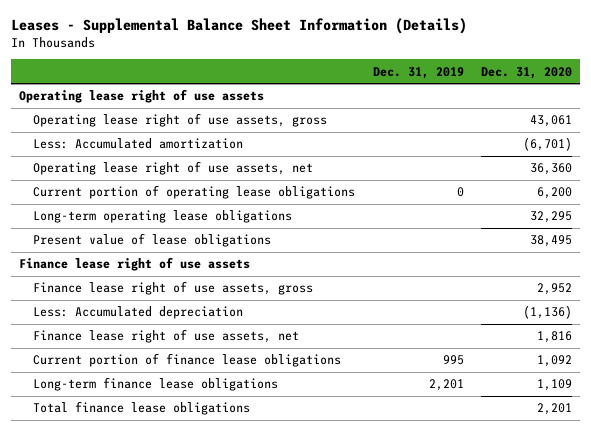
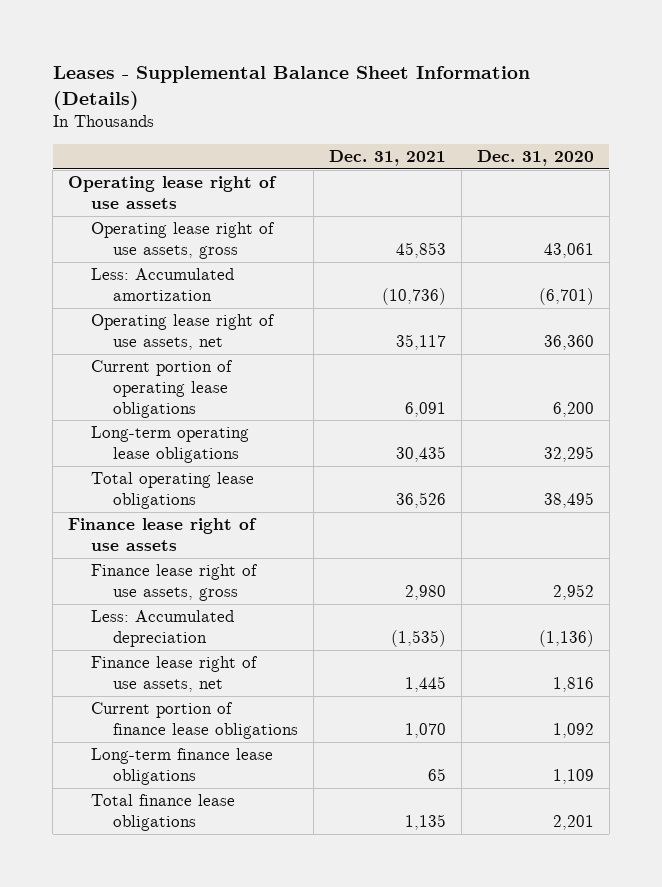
[372,66,464,79] Dec. 31, 2019 -> none
none -> [328,150,446,167] Dec. 31, 2021
[33,233,272,248] Present value of lease obligations -> [90,472,254,509] Total operating lease obligations

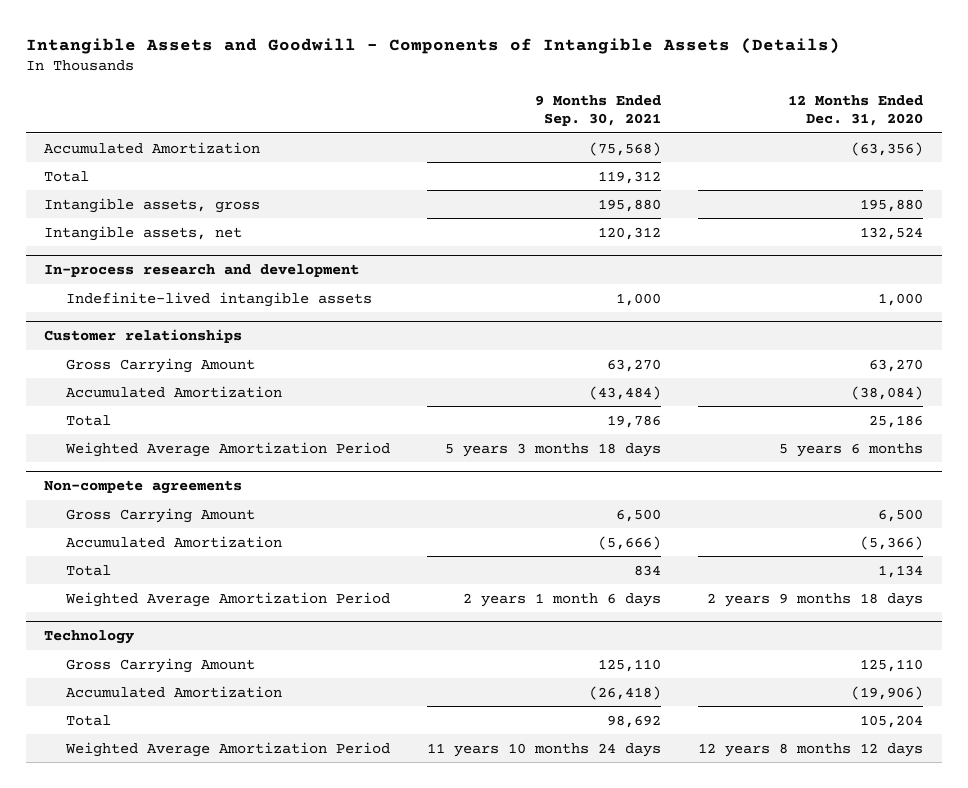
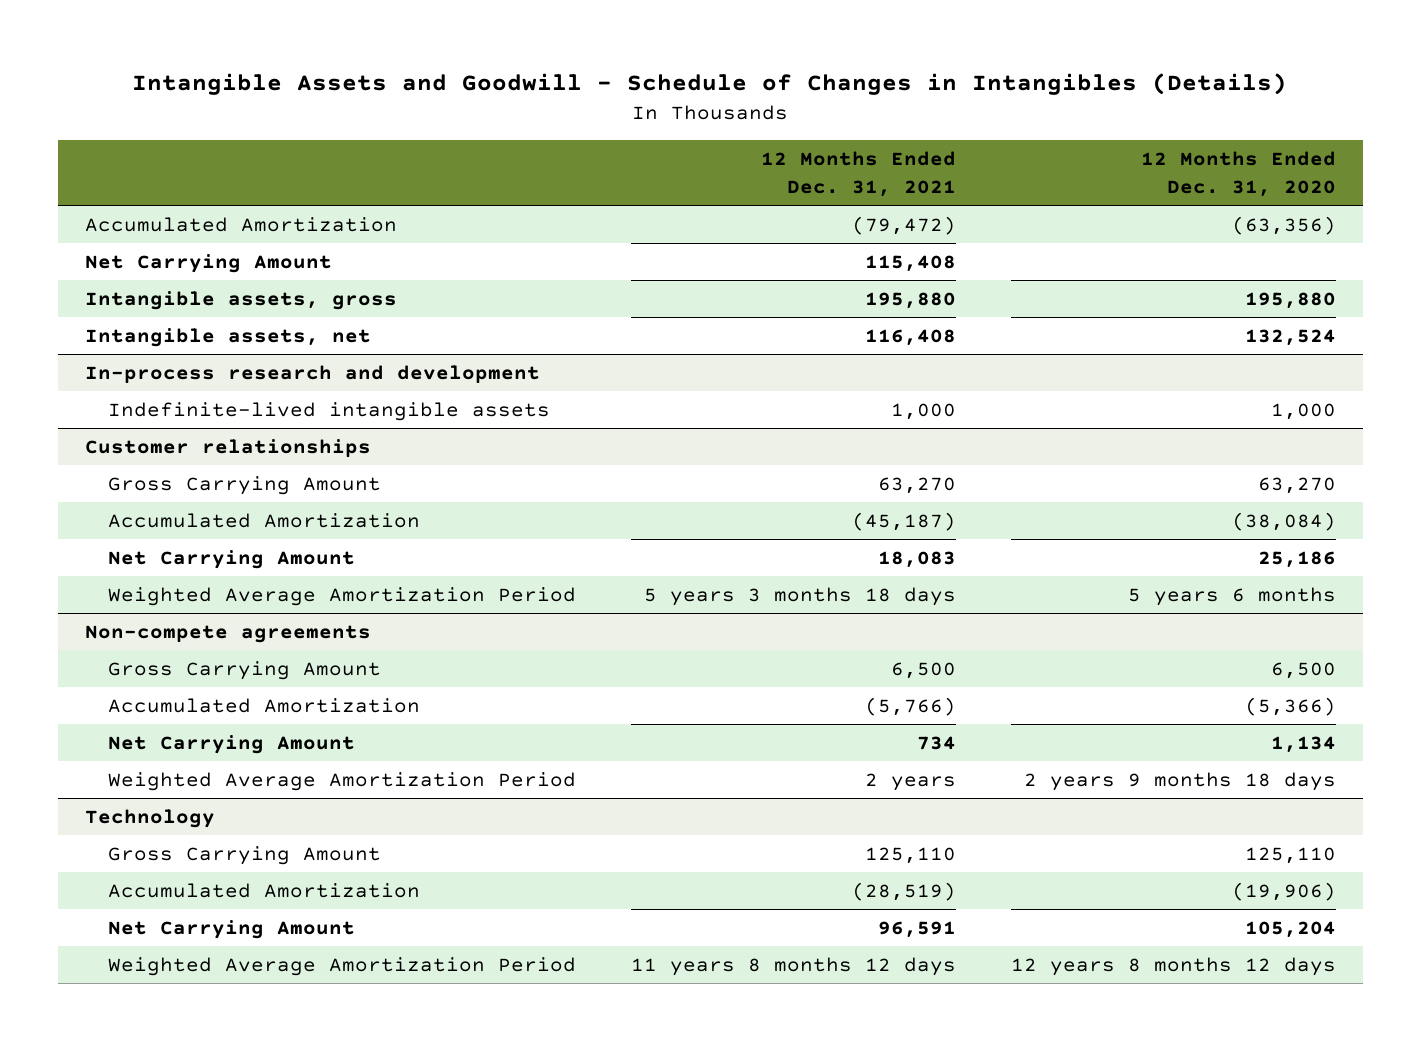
[25,37,840,54] Intangible Assets and Goodwill - Components of Intangible Assets (Details) -> [132,73,1288,96] Intangible Assets and Goodwill - Schedule of Changes in Intangibles (Details)
[535,94,662,126] 9 Months Ended Sep. 30, 2021 -> none
none -> [760,151,956,197] 12 Months Ended Dec. 31, 2021
[44,170,90,182] Total -> [84,253,332,273] Net Carrying Amount
[65,414,111,426] Total -> [108,549,356,569] Net Carrying Amount
[65,564,111,576] Total -> [108,734,356,754] Net Carrying Amount
[65,714,111,726] Total -> [108,919,356,939] Net Carrying Amount

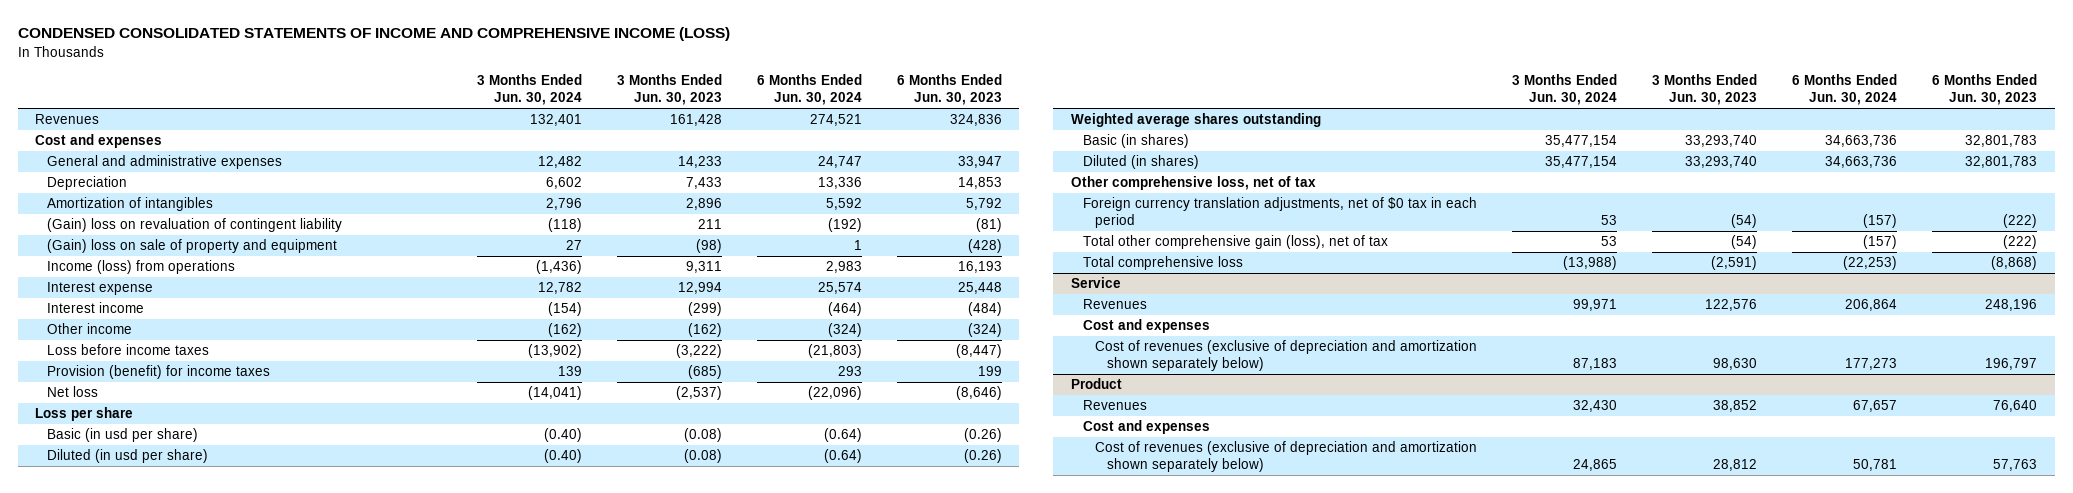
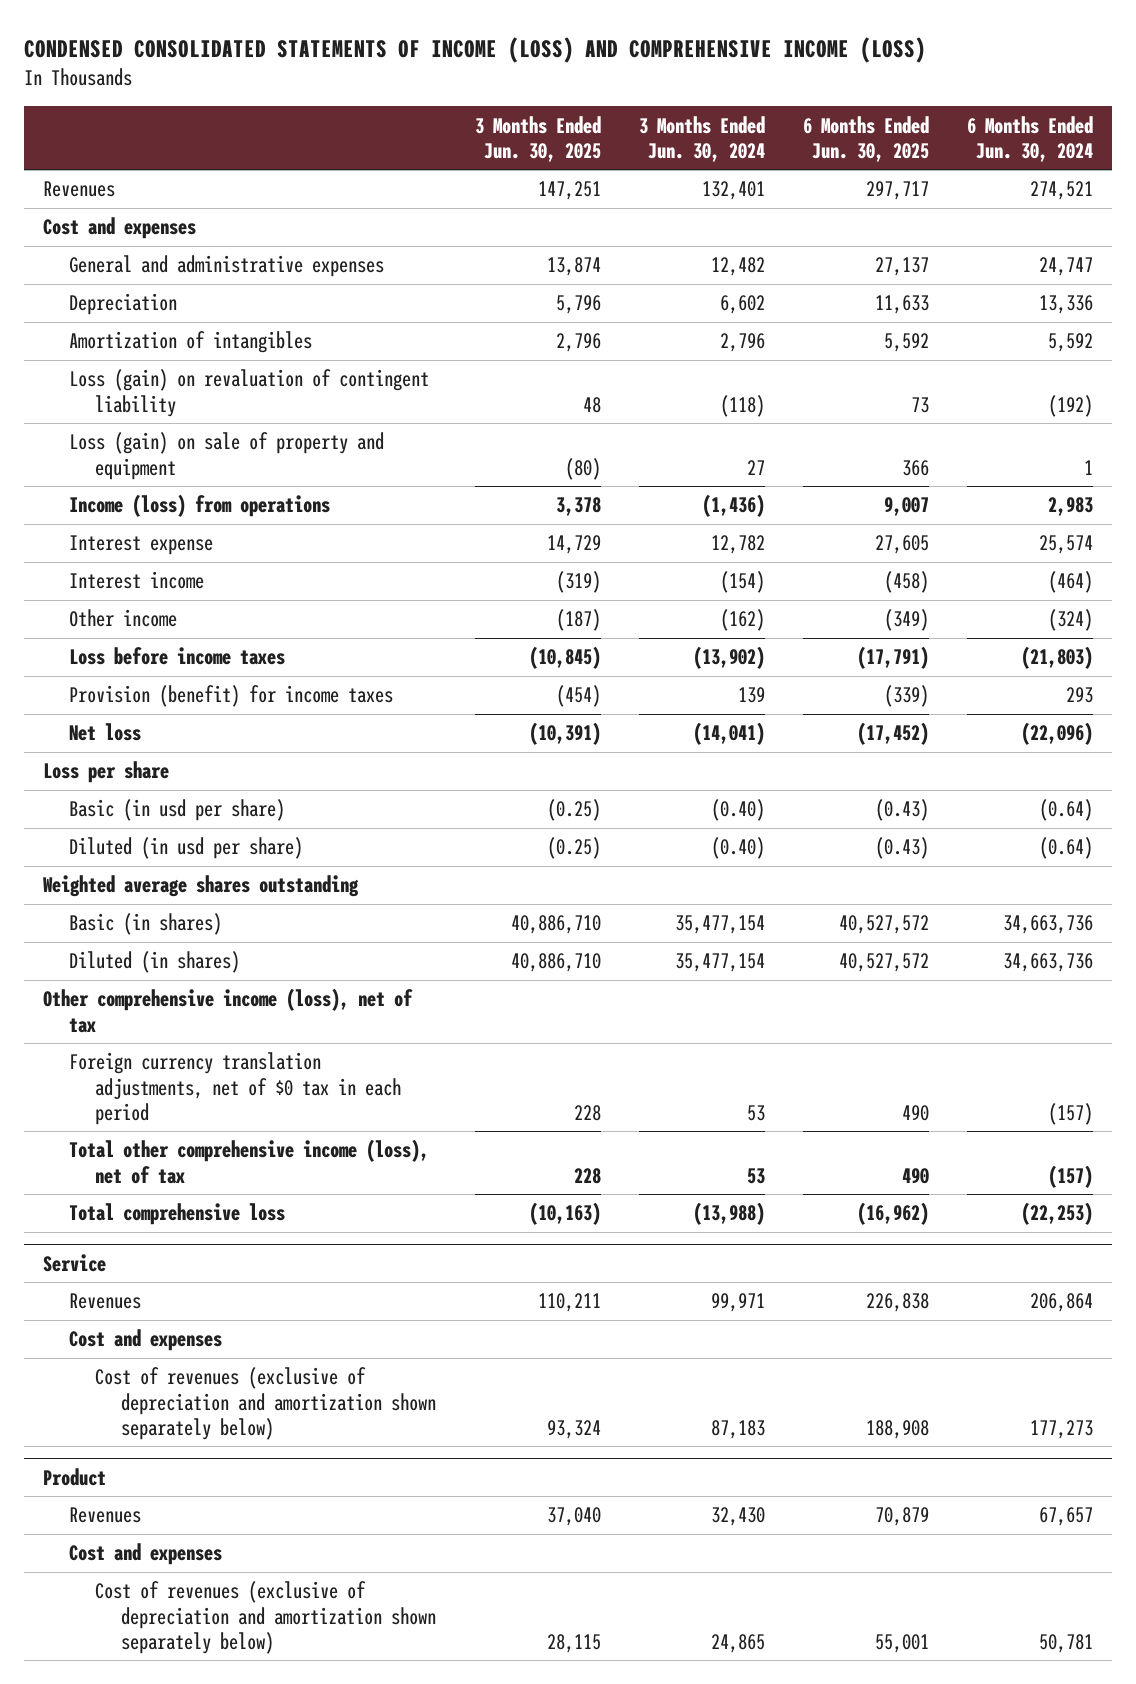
[17,27,730,42] CONDENSED CONSOLIDATED STATEMENTS OF INCOME AND COMPREHENSIVE INCOME (LOSS) -> [24,36,927,63] CONDENSED CONSOLIDATED STATEMENTS OF INCOME (LOSS) AND COMPREHENSIVE INCOME (LOSS)
[616,74,722,106] 3 Months Ended Jun. 30, 2023 -> none
[896,74,1002,106] 6 Months Ended Jun. 30, 2023 -> none
none -> [474,115,601,162] 3 Months Ended Jun. 30, 2025
none -> [802,115,929,162] 6 Months Ended Jun. 30, 2025
[47,218,343,233] (Gain) loss on revaluation of contingent liability -> [69,369,430,417] Loss (gain) on revaluation of contingent liability
[47,239,338,254] (Gain) loss on sale of property and equipment -> [69,432,385,480] Loss (gain) on sale of property and equipment
[1070,176,1316,191] Other comprehensive loss, net of tax -> [43,988,414,1033] Other comprehensive income (loss), net of tax
[1082,235,1388,250] Total other comprehensive gain (loss), net of tax -> [69,1139,430,1184] Total other comprehensive income (loss), net of tax

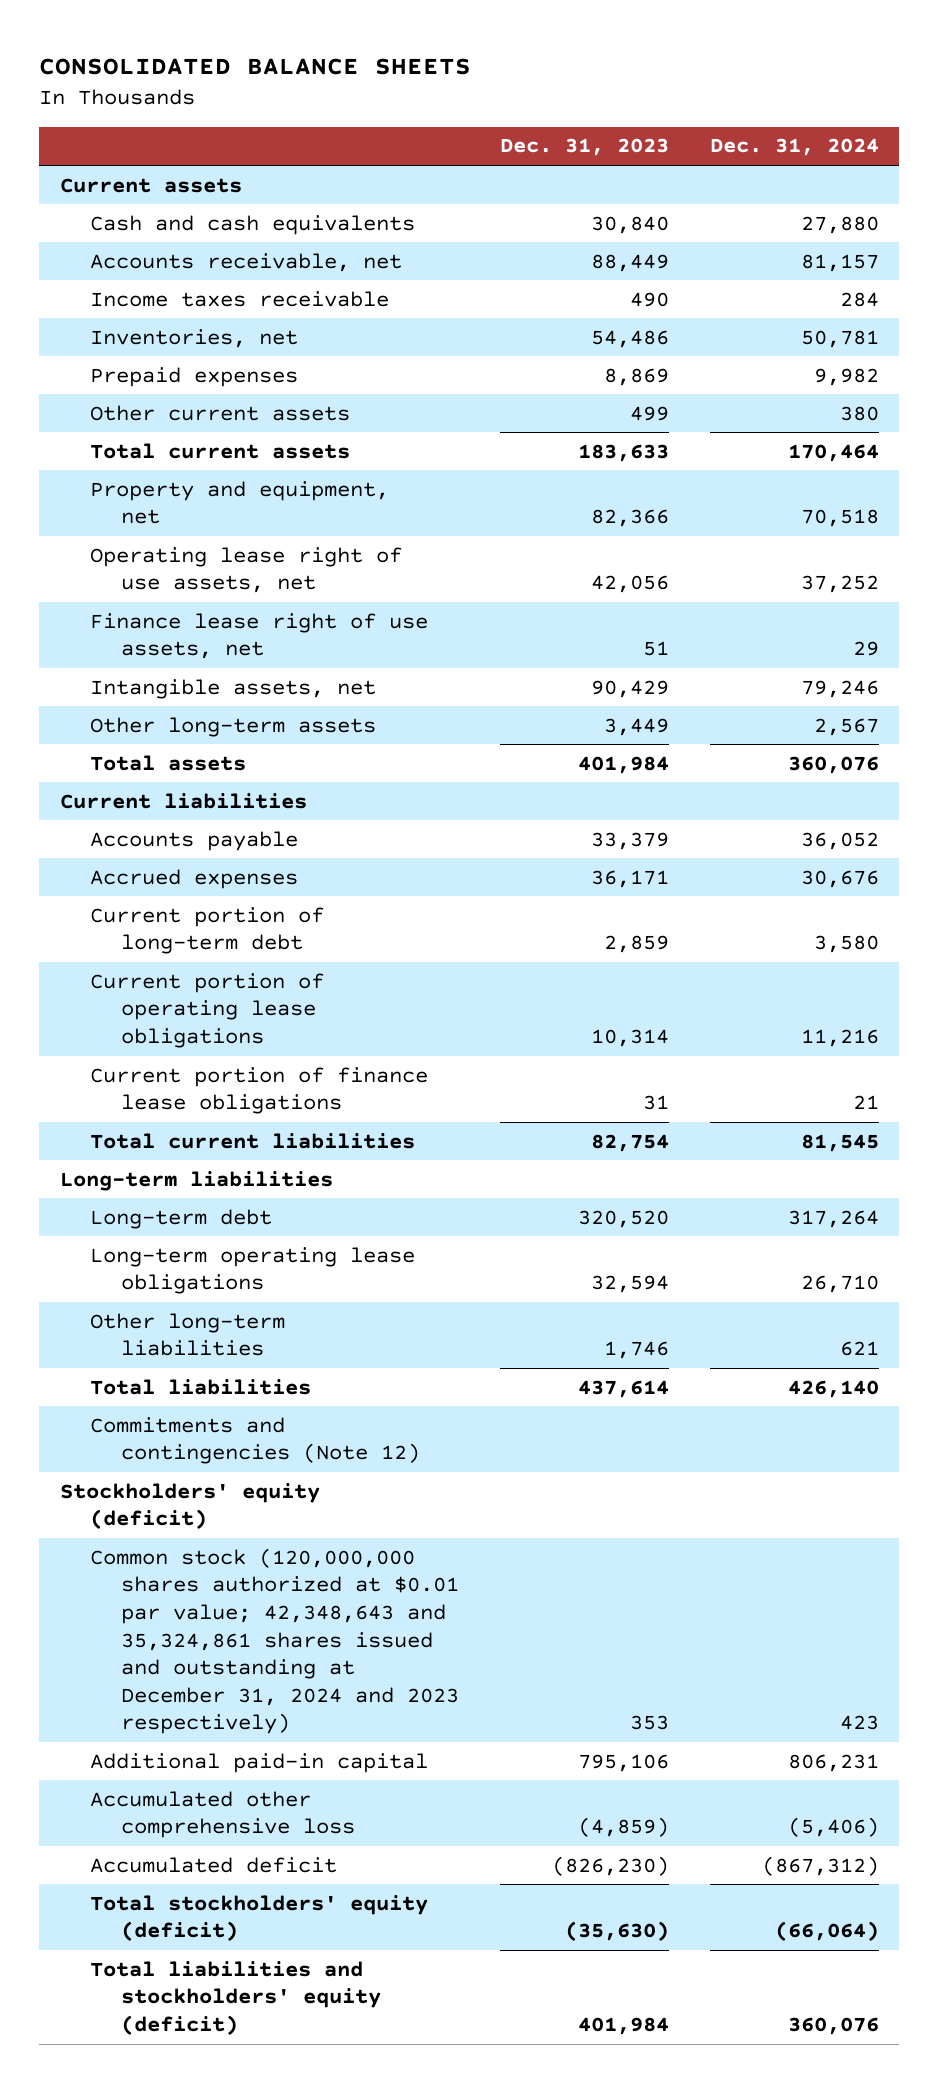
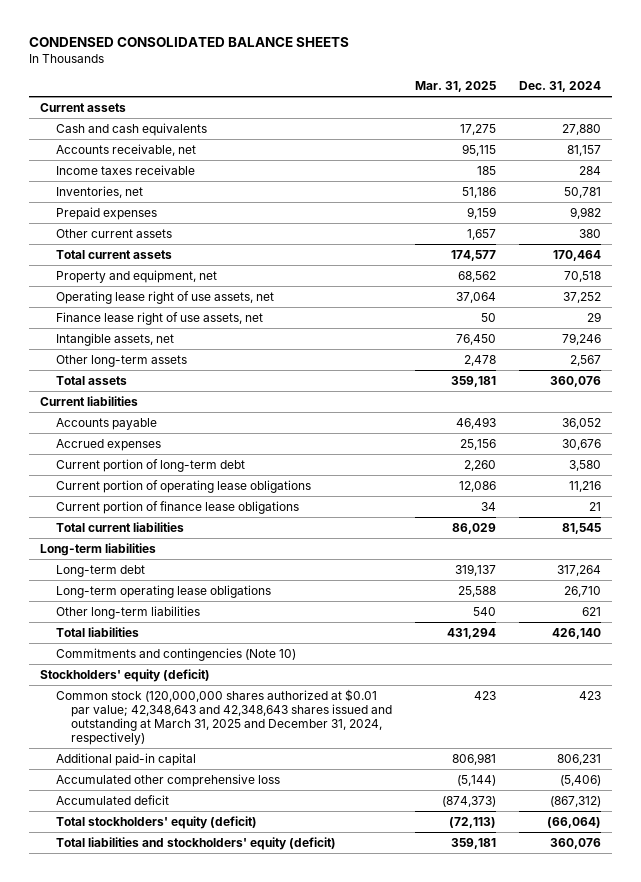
[39,57,472,75] CONSOLIDATED BALANCE SHEETS -> [28,36,349,47] CONDENSED CONSOLIDATED BALANCE SHEETS
[499,138,669,157] Dec. 31, 2023 -> none
none -> [415,80,497,92] Mar. 31, 2025
[90,1416,420,1465] Commitments and contingencies (Note 12) -> [55,647,296,661] Commitments and contingencies (Note 10)
[90,1547,459,1735] Common stock (120,000,000 shares authorized at $0.01 par value; 42,348,643 and 35,324,861 shares issued and outstanding at December 31, 2024 and 2023 respectively) -> [55,688,393,746] Common stock (120,000,000 shares authorized at $0.01 par value; 42,348,643 and 42,348,643 shares issued and outstanding at March 31, 2025 and December 31, 2024, respectively)

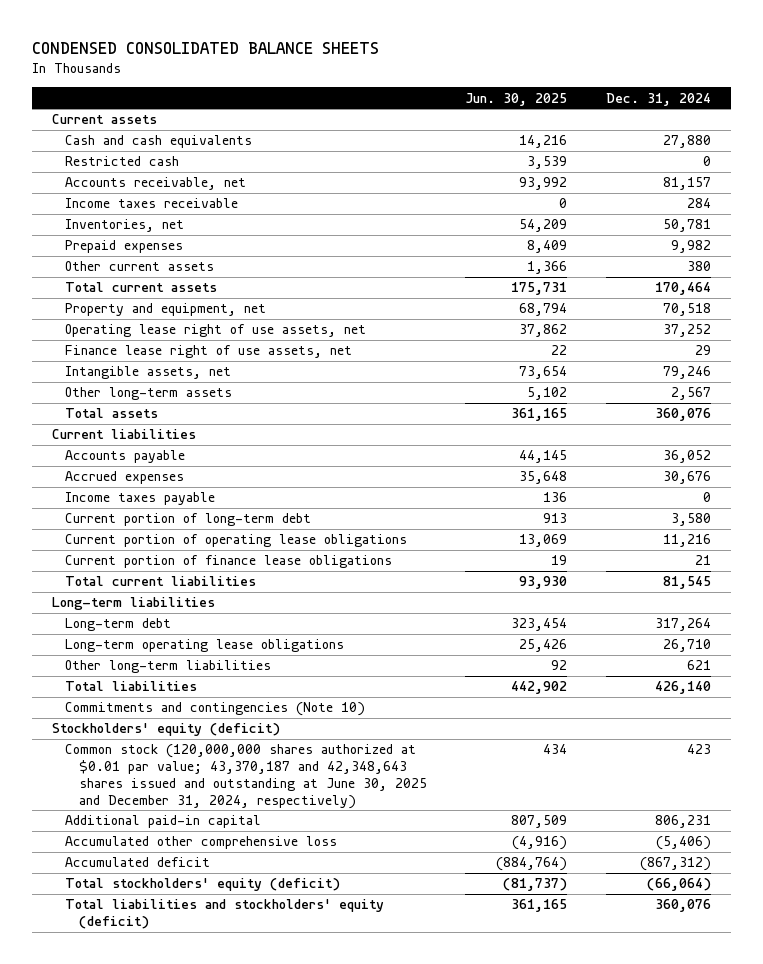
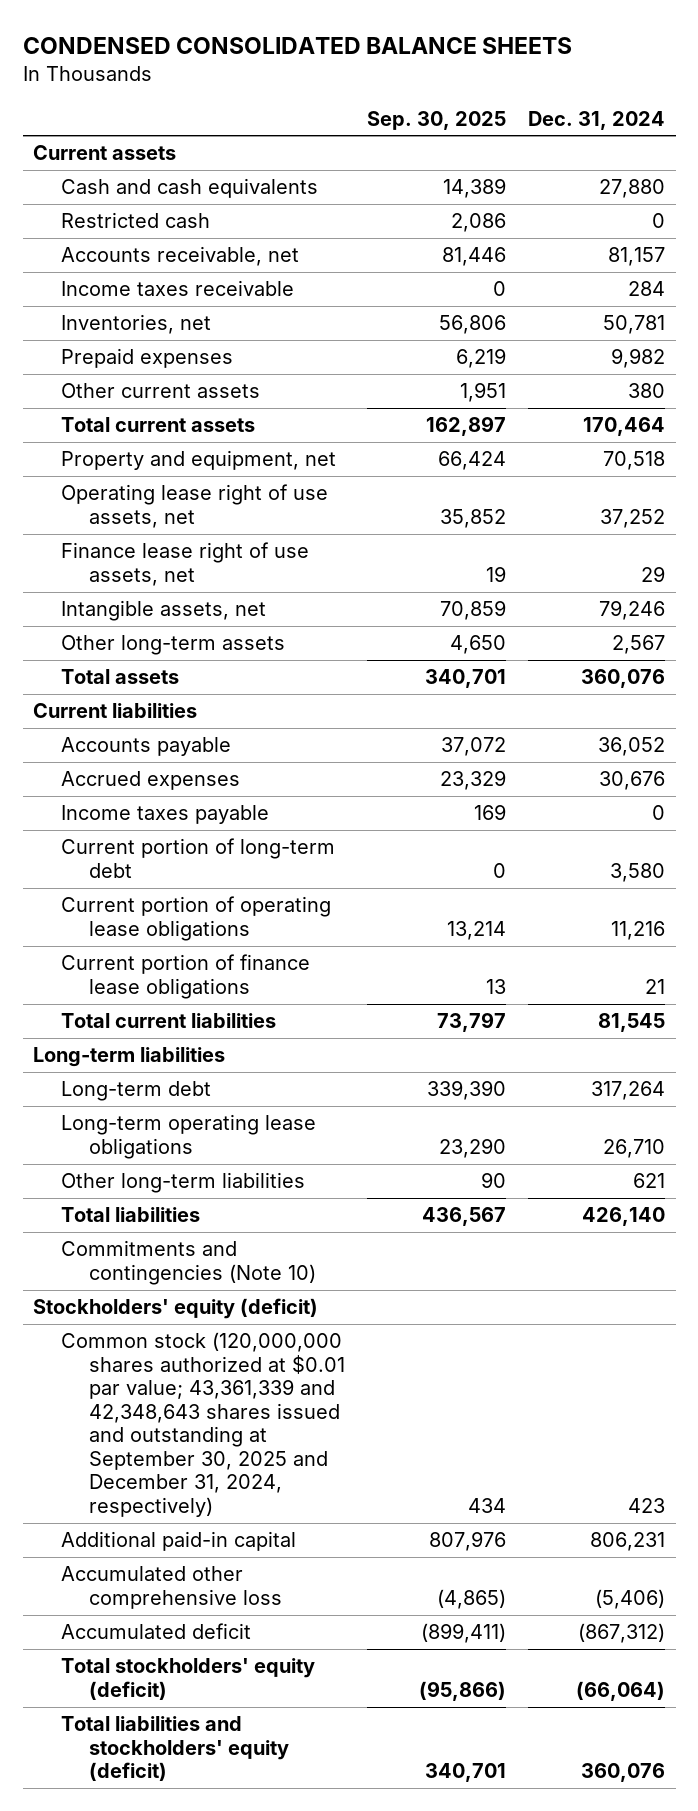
[465,92,568,106] Jun. 30, 2025 -> none
none -> [367,110,507,130] Sep. 30, 2025
[65,744,427,809] Common stock (120,000,000 shares authorized at $0.01 par value; 43,370,187 and 42,348,643 shares issued and outstanding at June 30, 2025 and December 31, 2024, respectively) -> [61,1332,346,1517] Common stock (120,000,000 shares authorized at $0.01 par value; 43,361,339 and 42,348,643 shares issued and outstanding at September 30, 2025 and December 31, 2024, respectively)

